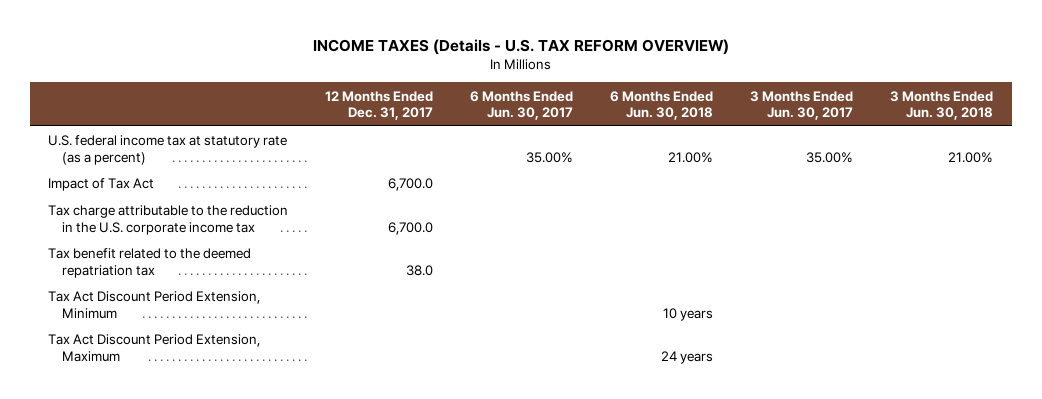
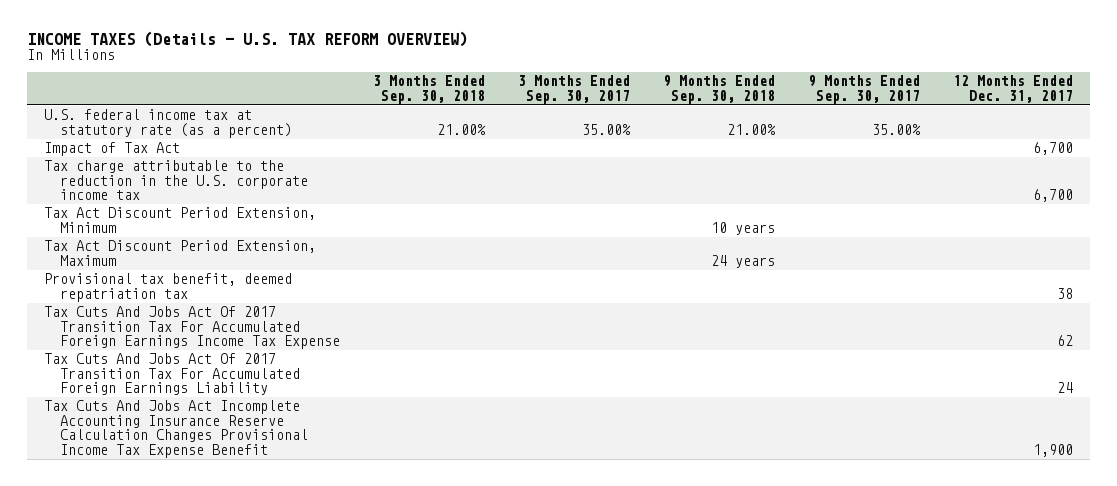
[470,90,574,121] 6 Months Ended Jun. 30, 2017 -> none
[610,90,714,121] 6 Months Ended Jun. 30, 2018 -> none
[750,90,854,121] 3 Months Ended Jun. 30, 2017 -> none
[890,90,994,121] 3 Months Ended Jun. 30, 2018 -> none
none -> [373,75,486,104] 3 Months Ended Sep. 30, 2018
none -> [518,75,631,104] 3 Months Ended Sep. 30, 2017
none -> [663,75,776,104] 9 Months Ended Sep. 30, 2018
none -> [808,75,921,104] 9 Months Ended Sep. 30, 2017
[48,248,252,278] Tax benefit related to the deemed repatriation tax -> none
[388,178,434,192] 6,700.0 -> [1033,142,1074,156] 6,700
[388,221,434,235] 6,700.0 -> [1033,189,1074,203] 6,700
none -> [43,273,292,302] Provisional tax benefit, deemed repatriation tax
none -> [43,306,341,350] Tax Cuts And Jobs Act Of 2017 Transition Tax For Accumulated Foreign Earnings Income Tax Expense
none -> [43,353,301,396] Tax Cuts And Jobs Act Of 2017 Transition Tax For Accumulated Foreign Earnings Liability
none -> [43,400,309,458] Tax Cuts And Jobs Act Incomplete Accounting Insurance Reserve Calculation Changes Provisional Income Tax Expense Benefit

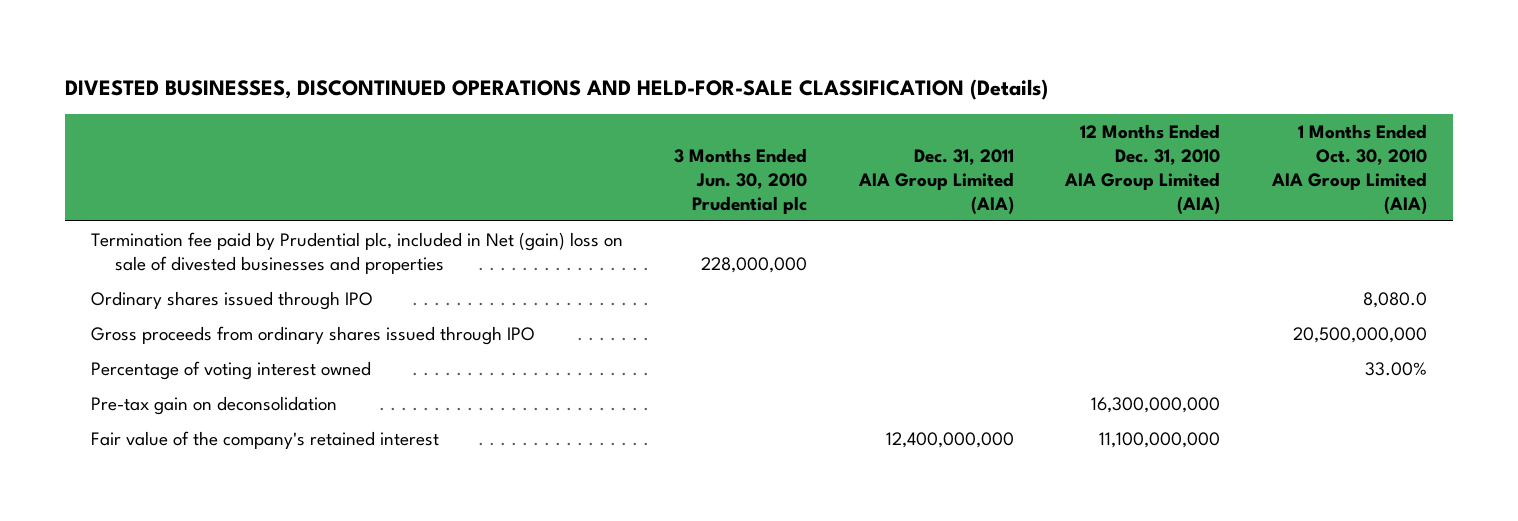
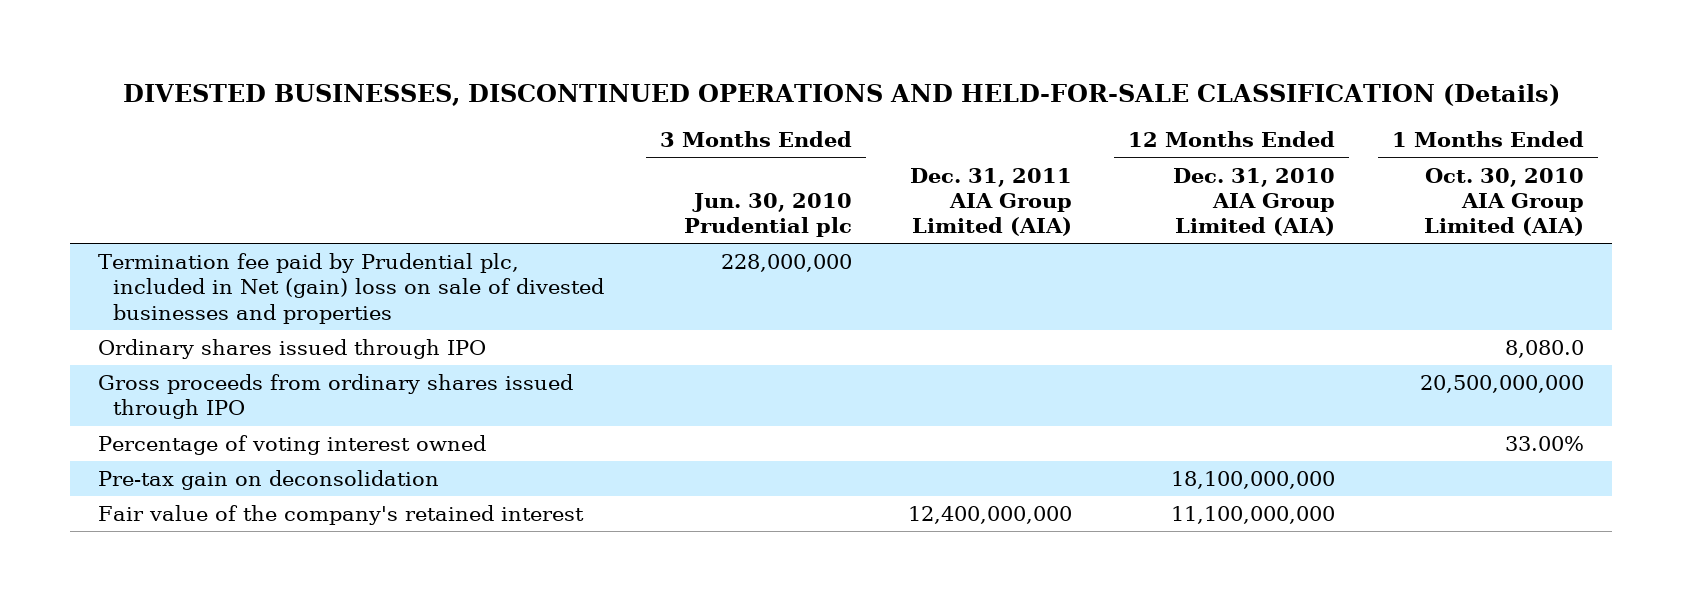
[1091,396,1221,413] 16,300,000,000 -> [1171,471,1336,490] 18,100,000,000

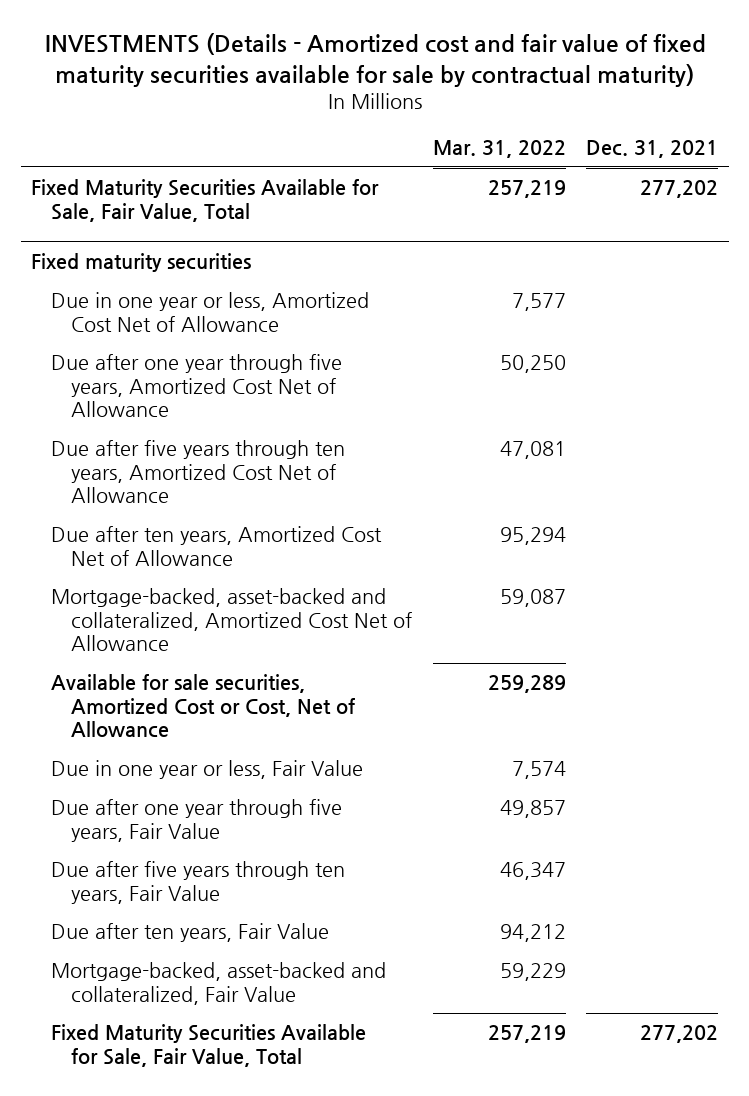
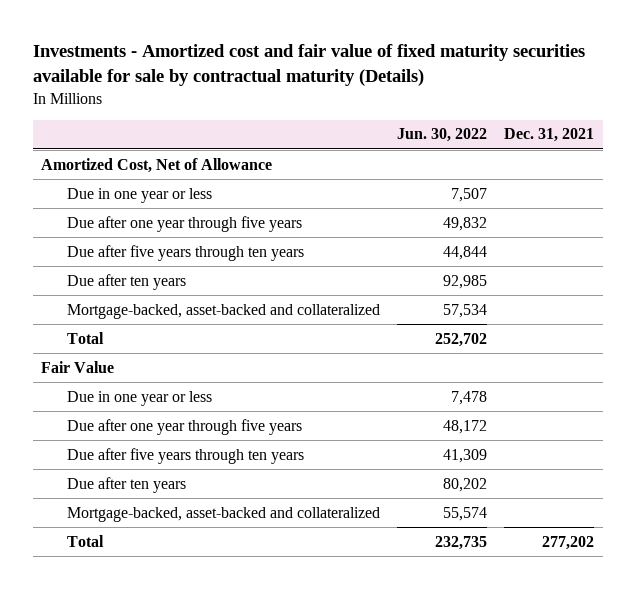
[44,33,706,87] INVESTMENTS (Details - Amortized cost and fair value of fixed maturity securities available for sale by contractual maturity) -> [32,44,585,87] Investments - Amortized cost and fair value of fixed maturity securities available for sale by contractual maturity (Details)
[432,140,566,159] Mar. 31, 2022 -> none
none -> [396,128,487,143] Jun. 30, 2022
[31,253,252,273] Fixed maturity securities -> none
[51,292,370,332] Due in one year or less, Amortized Cost Net of Allowance -> none
[51,354,343,418] Due after one year through five years, Amortized Cost Net of Allowance -> none
[51,440,346,504] Due after five years through ten years, Amortized Cost Net of Allowance -> none
[51,526,383,566] Due after ten years, Amortized Cost Net of Allowance -> none
[51,588,413,652] Mortgage-backed, asset-backed and collateralized, Amortized Cost Net of Allowance -> none
[51,674,356,739] Available for sale securities, Amortized Cost or Cost, Net of Allowance -> none
[51,760,364,780] Due in one year or less, Fair Value -> none
[51,799,343,842] Due after one year through five years, Fair Value -> none
[51,861,346,904] Due after five years through ten years, Fair Value -> none
[51,923,330,943] Due after ten years, Fair Value -> none
[51,962,387,1005] Mortgage-backed, asset-backed and collateralized, Fair Value -> none
[51,1024,367,1067] Fixed Maturity Securities Available for Sale, Fair Value, Total -> none
none -> [41,157,273,173] Amortized Cost, Net of Allowance
none -> [66,187,212,203] Due in one year or less
none -> [66,215,302,232] Due after one year through five years
none -> [66,244,304,261] Due after five years through ten years
none -> [66,273,186,290] Due after ten years
none -> [66,303,380,319] Mortgage-backed, asset-backed and collateralized
none -> [66,331,104,344] Total
none -> [41,360,115,373] Fair Value
none -> [66,390,212,406] Due in one year or less
none -> [66,418,302,435] Due after one year through five years
none -> [66,447,304,464] Due after five years through ten years
none -> [66,476,186,493] Due after ten years
none -> [66,506,380,522] Mortgage-backed, asset-backed and collateralized
[31,179,380,222] Fixed Maturity Securities Available for Sale, Fair Value, Total -> [66,534,104,547] Total

